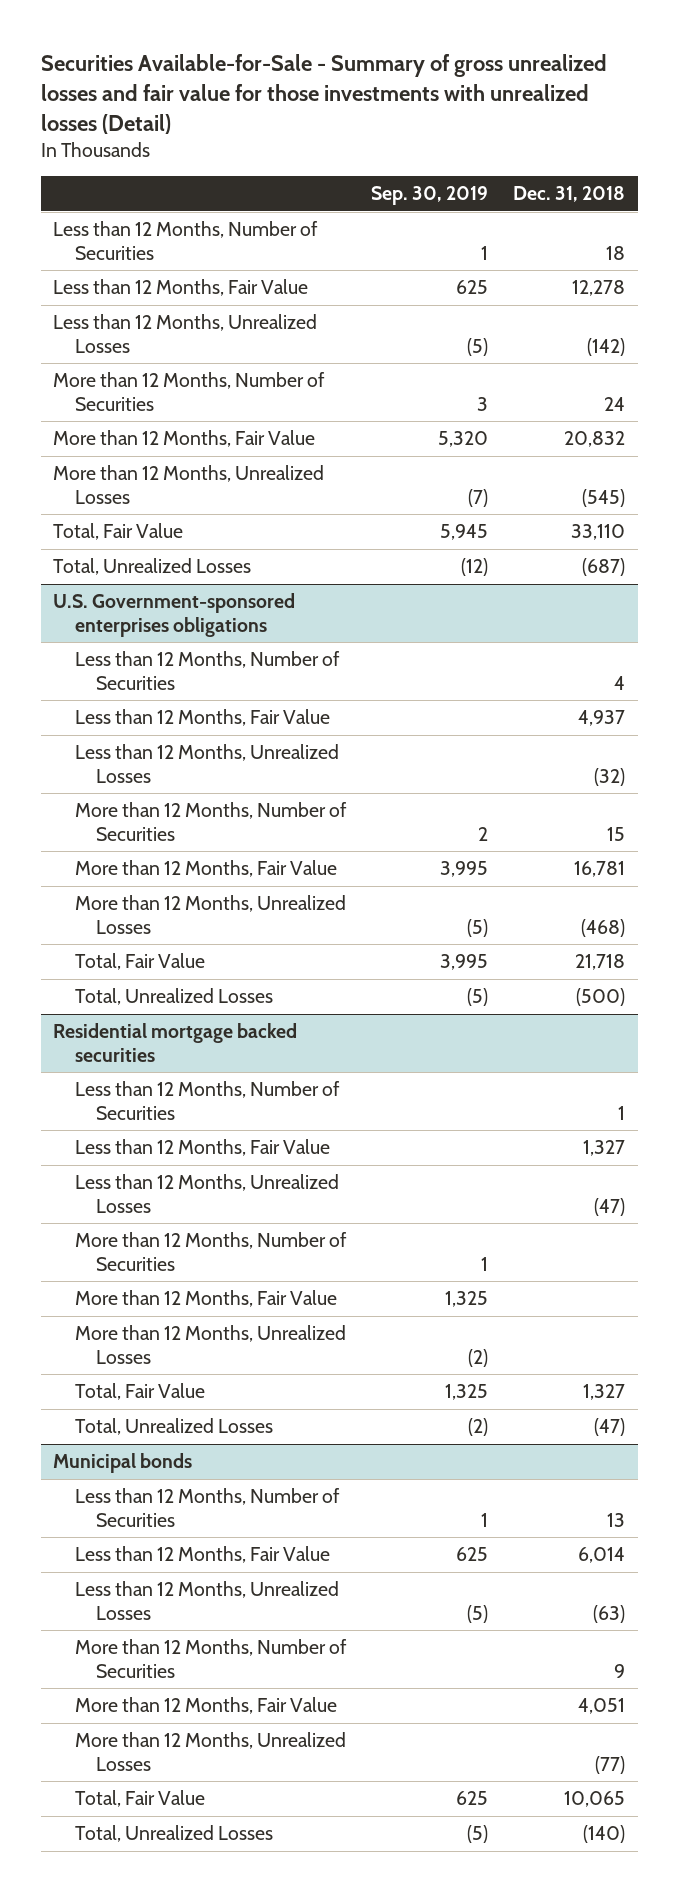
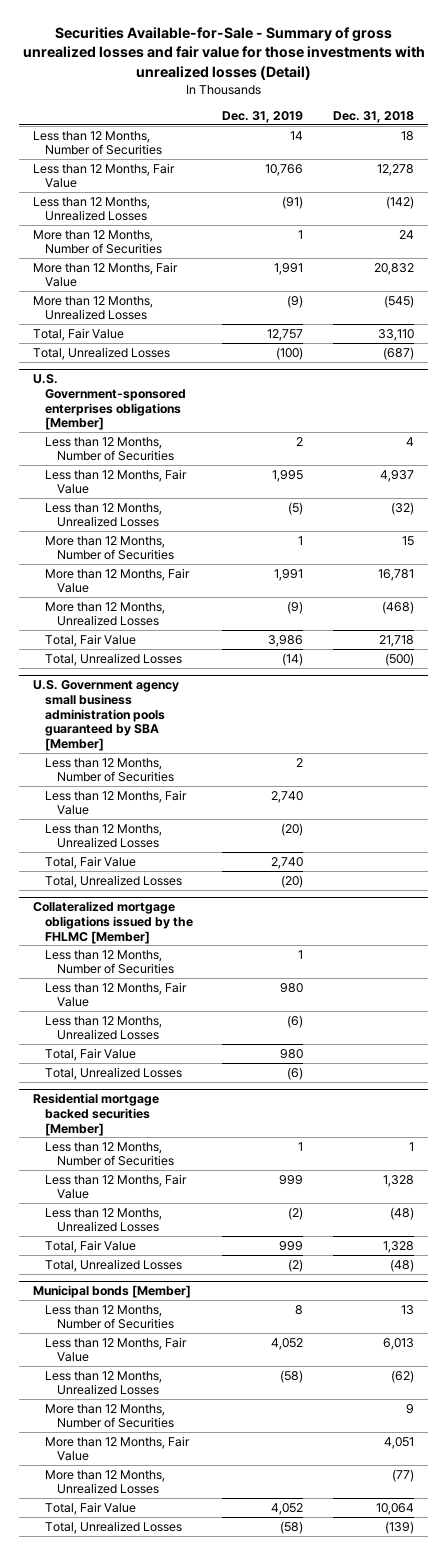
[370,185,488,205] Sep. 30, 2019 -> none
none -> [222,110,304,123] Dec. 31, 2019
[53,593,296,637] U.S. Government-sponsored enterprises obligations -> [33,374,187,431] U.S. Government-sponsored enterprises obligations [Member]
none -> [33,680,180,752] U.S. Government agency small business administration pools guaranteed by SBA [Member]
none -> [45,757,175,783] Less than 12 Months, Number of Securities
none -> [45,789,188,816] Less than 12 Months, Fair Value
none -> [45,823,163,849] Less than 12 Months, Unrealized Losses
none -> [45,855,137,869] Total, Fair Value
none -> [45,874,183,888] Total, Unrealized Losses
none -> [33,901,194,944] Collateralized mortgage obligations issued by the FHLMC [Member]
none -> [45,949,175,975] Less than 12 Months, Number of Securities
none -> [45,981,188,1008] Less than 12 Months, Fair Value
none -> [45,1015,163,1041] Less than 12 Months, Unrealized Losses
none -> [45,1047,137,1061] Total, Fair Value
none -> [45,1066,183,1080] Total, Unrealized Losses
[53,1023,298,1062] Residential mortgage backed securities -> [33,1093,160,1136] Residential mortgage backed securities [Member]
[74,1232,347,1271] More than 12 Months, Number of Securities -> none
[74,1290,337,1308] More than 12 Months, Fair Value -> none
[74,1325,346,1364] More than 12 Months, Unrealized Losses -> none
[583,1140,626,1157] 1,327 -> [382,1174,414,1187] 1,328
[594,1197,626,1216] (47) -> [389,1206,414,1220] (48)
[583,1384,626,1401] 1,327 -> [382,1240,414,1253] 1,328
[594,1418,626,1437] (47) -> [389,1258,414,1272] (48)
[53,1453,193,1474] Municipal bonds -> [33,1285,192,1299] Municipal bonds [Member]
[578,1547,626,1564] 6,014 -> [382,1337,414,1350] 6,013
[593,1604,626,1623] (63) -> [390,1369,414,1383] (62)
[564,1791,626,1808] 10,065 -> [375,1502,414,1515] 10,064
[583,1825,626,1844] (140) -> [384,1520,414,1534] (139)

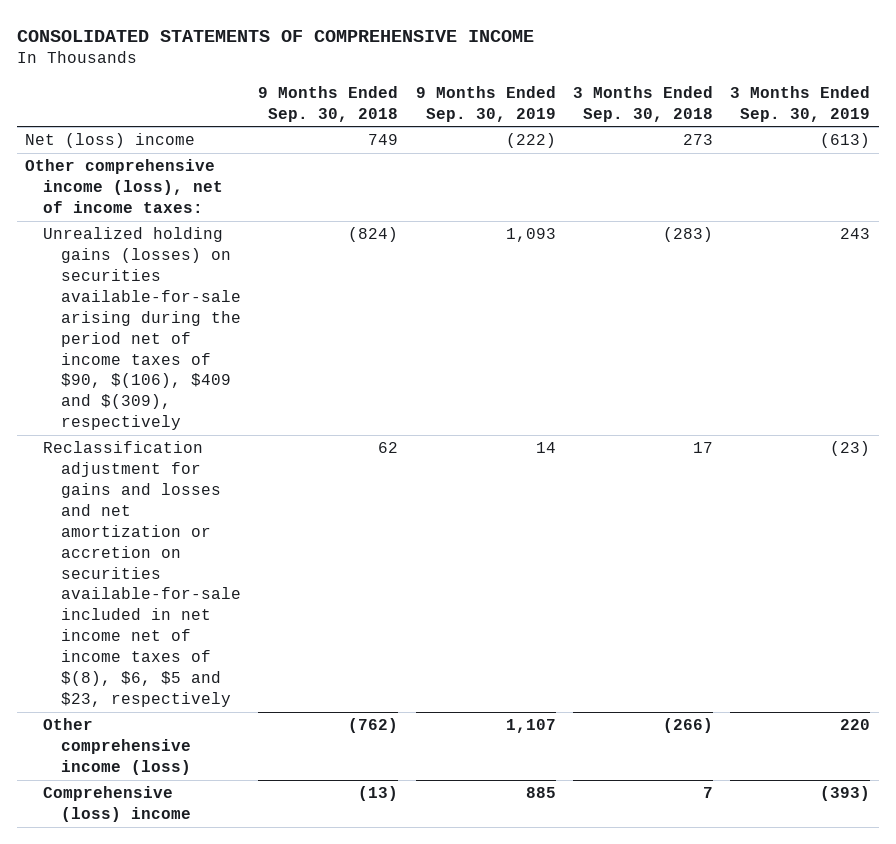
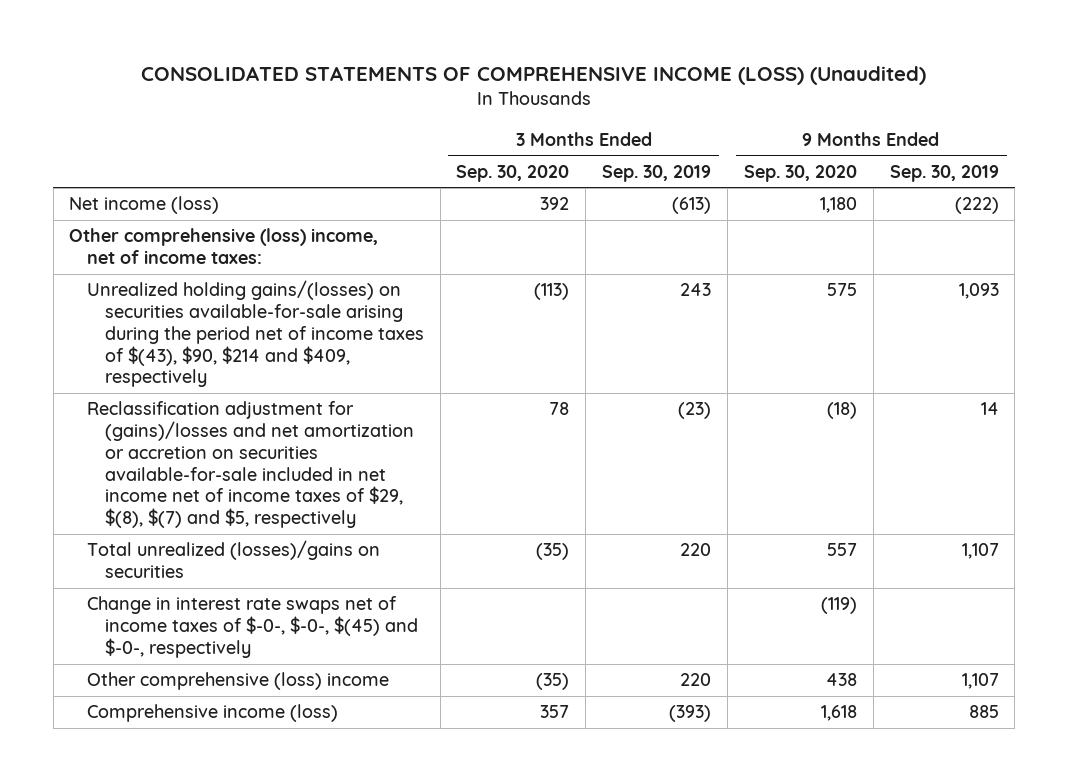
[16,29,534,42] CONSOLIDATED STATEMENTS OF COMPREHENSIVE INCOME -> [140,66,926,86] CONSOLIDATED STATEMENTS OF COMPREHENSIVE INCOME (LOSS) (Unaudited)
[258,85,399,122] 9 Months Ended Sep. 30, 2018 -> none
[573,85,714,122] 3 Months Ended Sep. 30, 2018 -> none
none -> [456,164,570,182] Sep. 30, 2020
none -> [743,164,857,182] Sep. 30, 2020
[25,133,196,149] Net (loss) income -> [69,196,220,215] Net income (loss)
[25,159,224,214] Other comprehensive income (loss), net of income taxes: -> [69,228,379,265] Other comprehensive (loss) income, net of income taxes:
[43,227,242,431] Unrealized holding gains (losses) on securities available-for-sale arising during the period net of income taxes of $90, $(106), $409 and $(309), respectively -> [87,280,424,388] Unrealized holding gains/(losses) on securities available-for-sale arising during the period net of income taxes of $(43), $90, $214 and $409, respectively
[43,441,242,707] Reclassification adjustment for gains and losses and net amortization or accretion on securities available-for-sale included in net income net of income taxes of $(8), $6, $5 and $23, respectively -> [87,401,414,529] Reclassification adjustment for (gains)/losses and net amortization or accretion on securities available-for-sale included in net income net of income taxes of $29, $(8), $(7) and $5, respectively
none -> [87,540,381,579] Total unrealized (losses)/gains on securities
none -> [87,596,418,658] Change in interest rate swaps net of income taxes of $-0-, $-0-, $(45) and $-0-, respectively
[43,718,192,776] Other comprehensive income (loss) -> [87,672,390,691] Other comprehensive (loss) income
[43,786,192,823] Comprehensive (loss) income -> [87,704,339,723] Comprehensive income (loss)

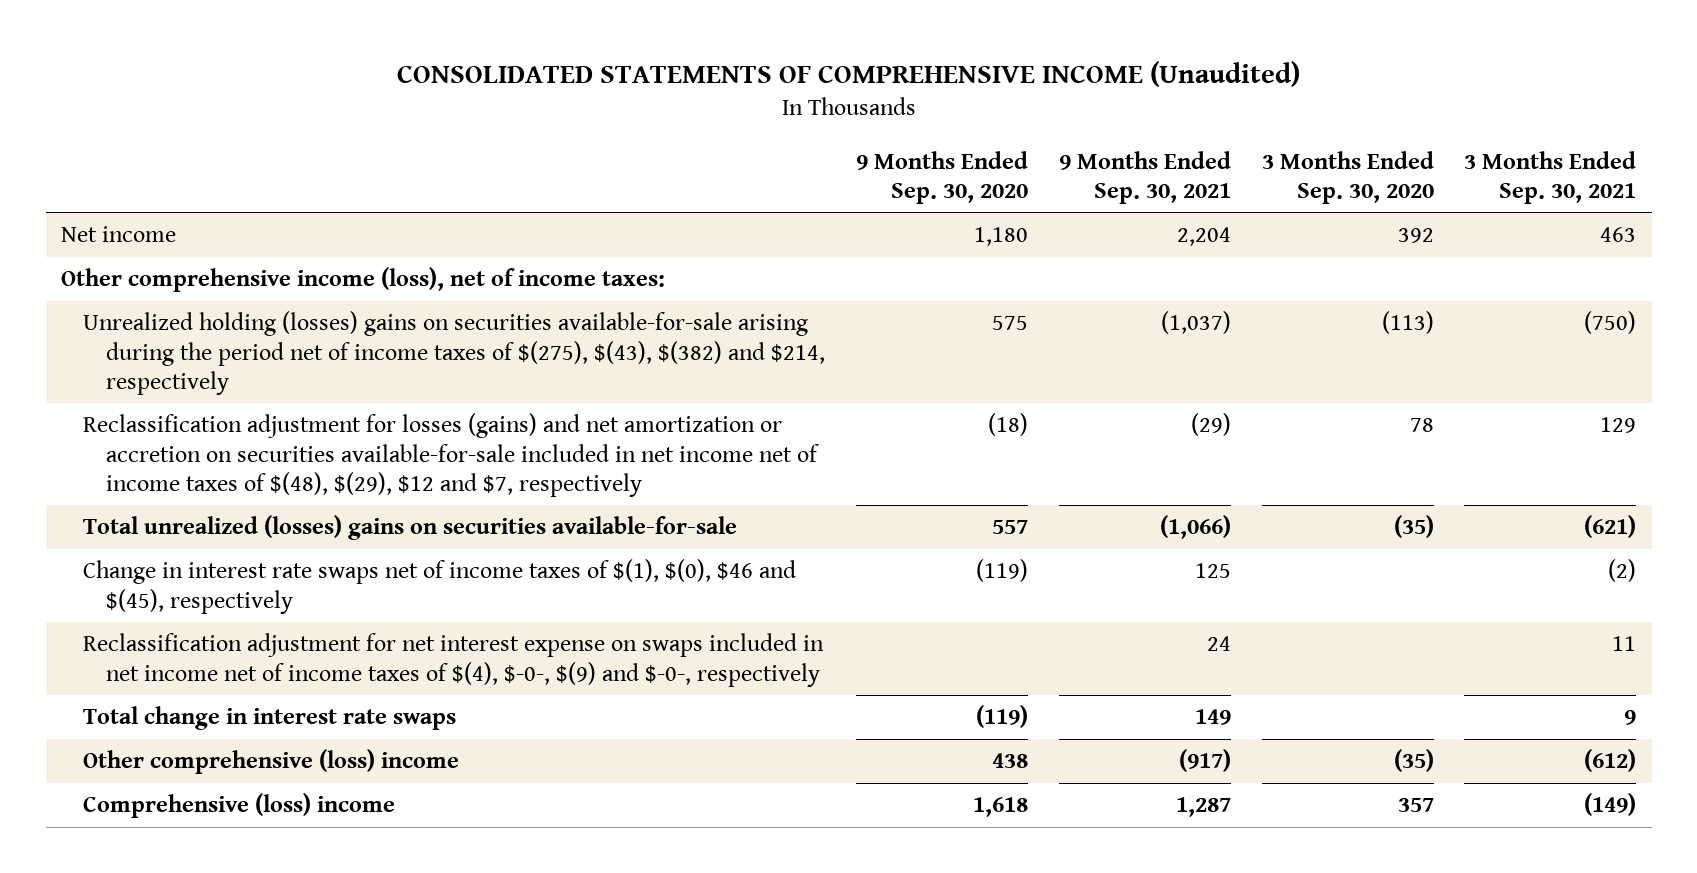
[140,66,926,86] CONSOLIDATED STATEMENTS OF COMPREHENSIVE INCOME (LOSS) (Unaudited) -> [396,60,1300,87] CONSOLIDATED STATEMENTS OF COMPREHENSIVE INCOME (Unaudited)
[602,164,712,182] Sep. 30, 2019 -> none
[889,164,999,182] Sep. 30, 2019 -> none
none -> [1058,150,1231,205] 9 Months Ended Sep. 30, 2021
none -> [1464,150,1637,205] 3 Months Ended Sep. 30, 2021
[69,196,220,215] Net income (loss) -> [61,226,177,243] Net income
[69,228,379,265] Other comprehensive (loss) income, net of income taxes: -> [61,267,666,293] Other comprehensive income (loss), net of income taxes:
[87,280,424,388] Unrealized holding gains/(losses) on securities available-for-sale arising during the period net of income taxes of $(43), $90, $214 and $409, respectively -> [83,311,825,395] Unrealized holding (losses) gains on securities available-for-sale arising during the period net of income taxes of $(275), $(43), $(382) and $214, respectively
[87,401,414,529] Reclassification adjustment for (gains)/losses and net amortization or accretion on securities available-for-sale included in net income net of income taxes of $29, $(8), $(7) and $5, respectively -> [83,413,819,497] Reclassification adjustment for losses (gains) and net amortization or accretion on securities available-for-sale included in net income net of income taxes of $(48), $(29), $12 and $7, respectively
[87,540,381,579] Total unrealized (losses)/gains on securities -> [83,515,738,541] Total unrealized (losses) gains on securities available-for-sale
[87,596,418,658] Change in interest rate swaps net of income taxes of $-0-, $-0-, $(45) and $-0-, respectively -> [83,559,797,614] Change in interest rate swaps net of income taxes of $(1), $(0), $46 and $(45), respectively
none -> [83,633,825,687] Reclassification adjustment for net interest expense on swaps included in net income net of income taxes of $(4), $-0-, $(9) and $-0-, respectively
none -> [83,706,457,731] Total change in interest rate swaps
[87,704,339,723] Comprehensive income (loss) -> [83,793,396,819] Comprehensive (loss) income

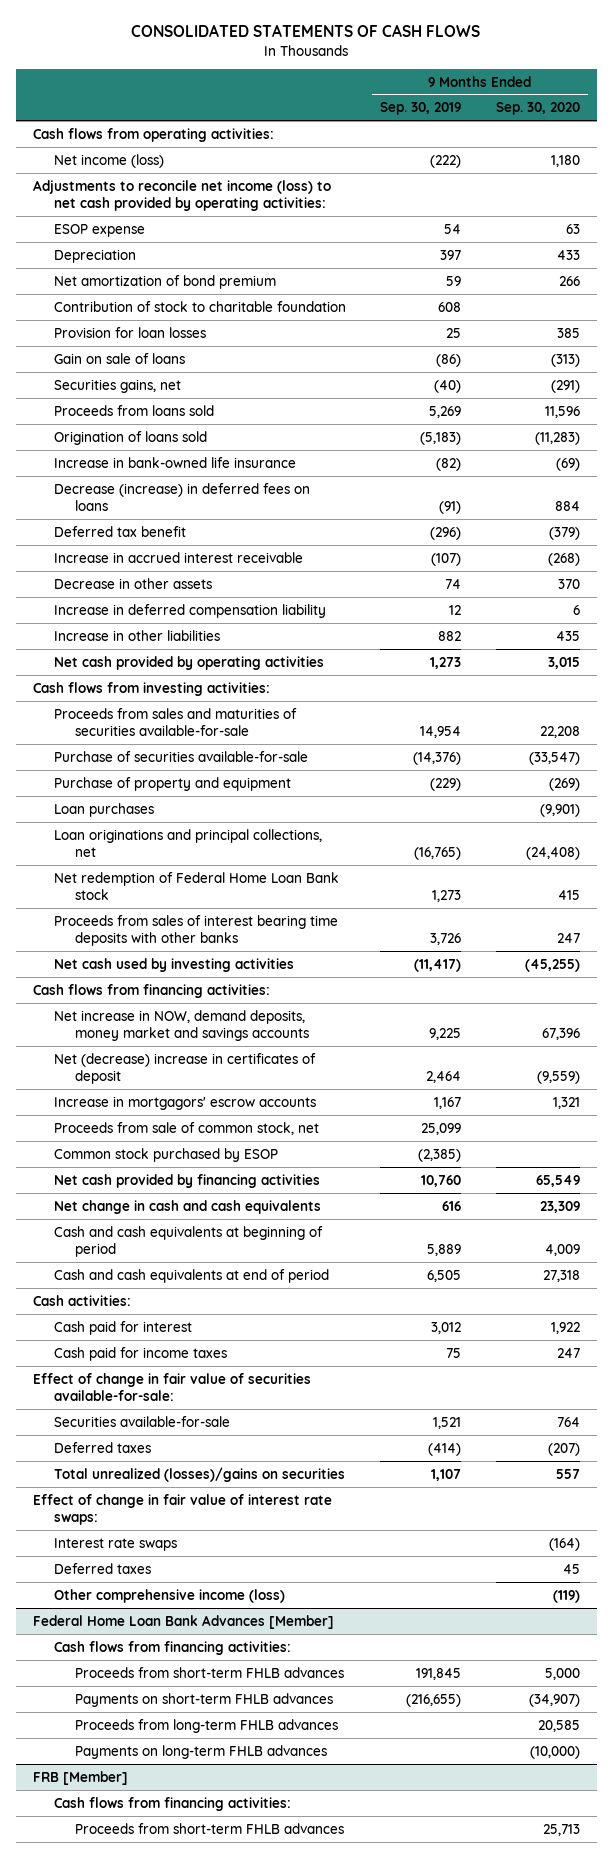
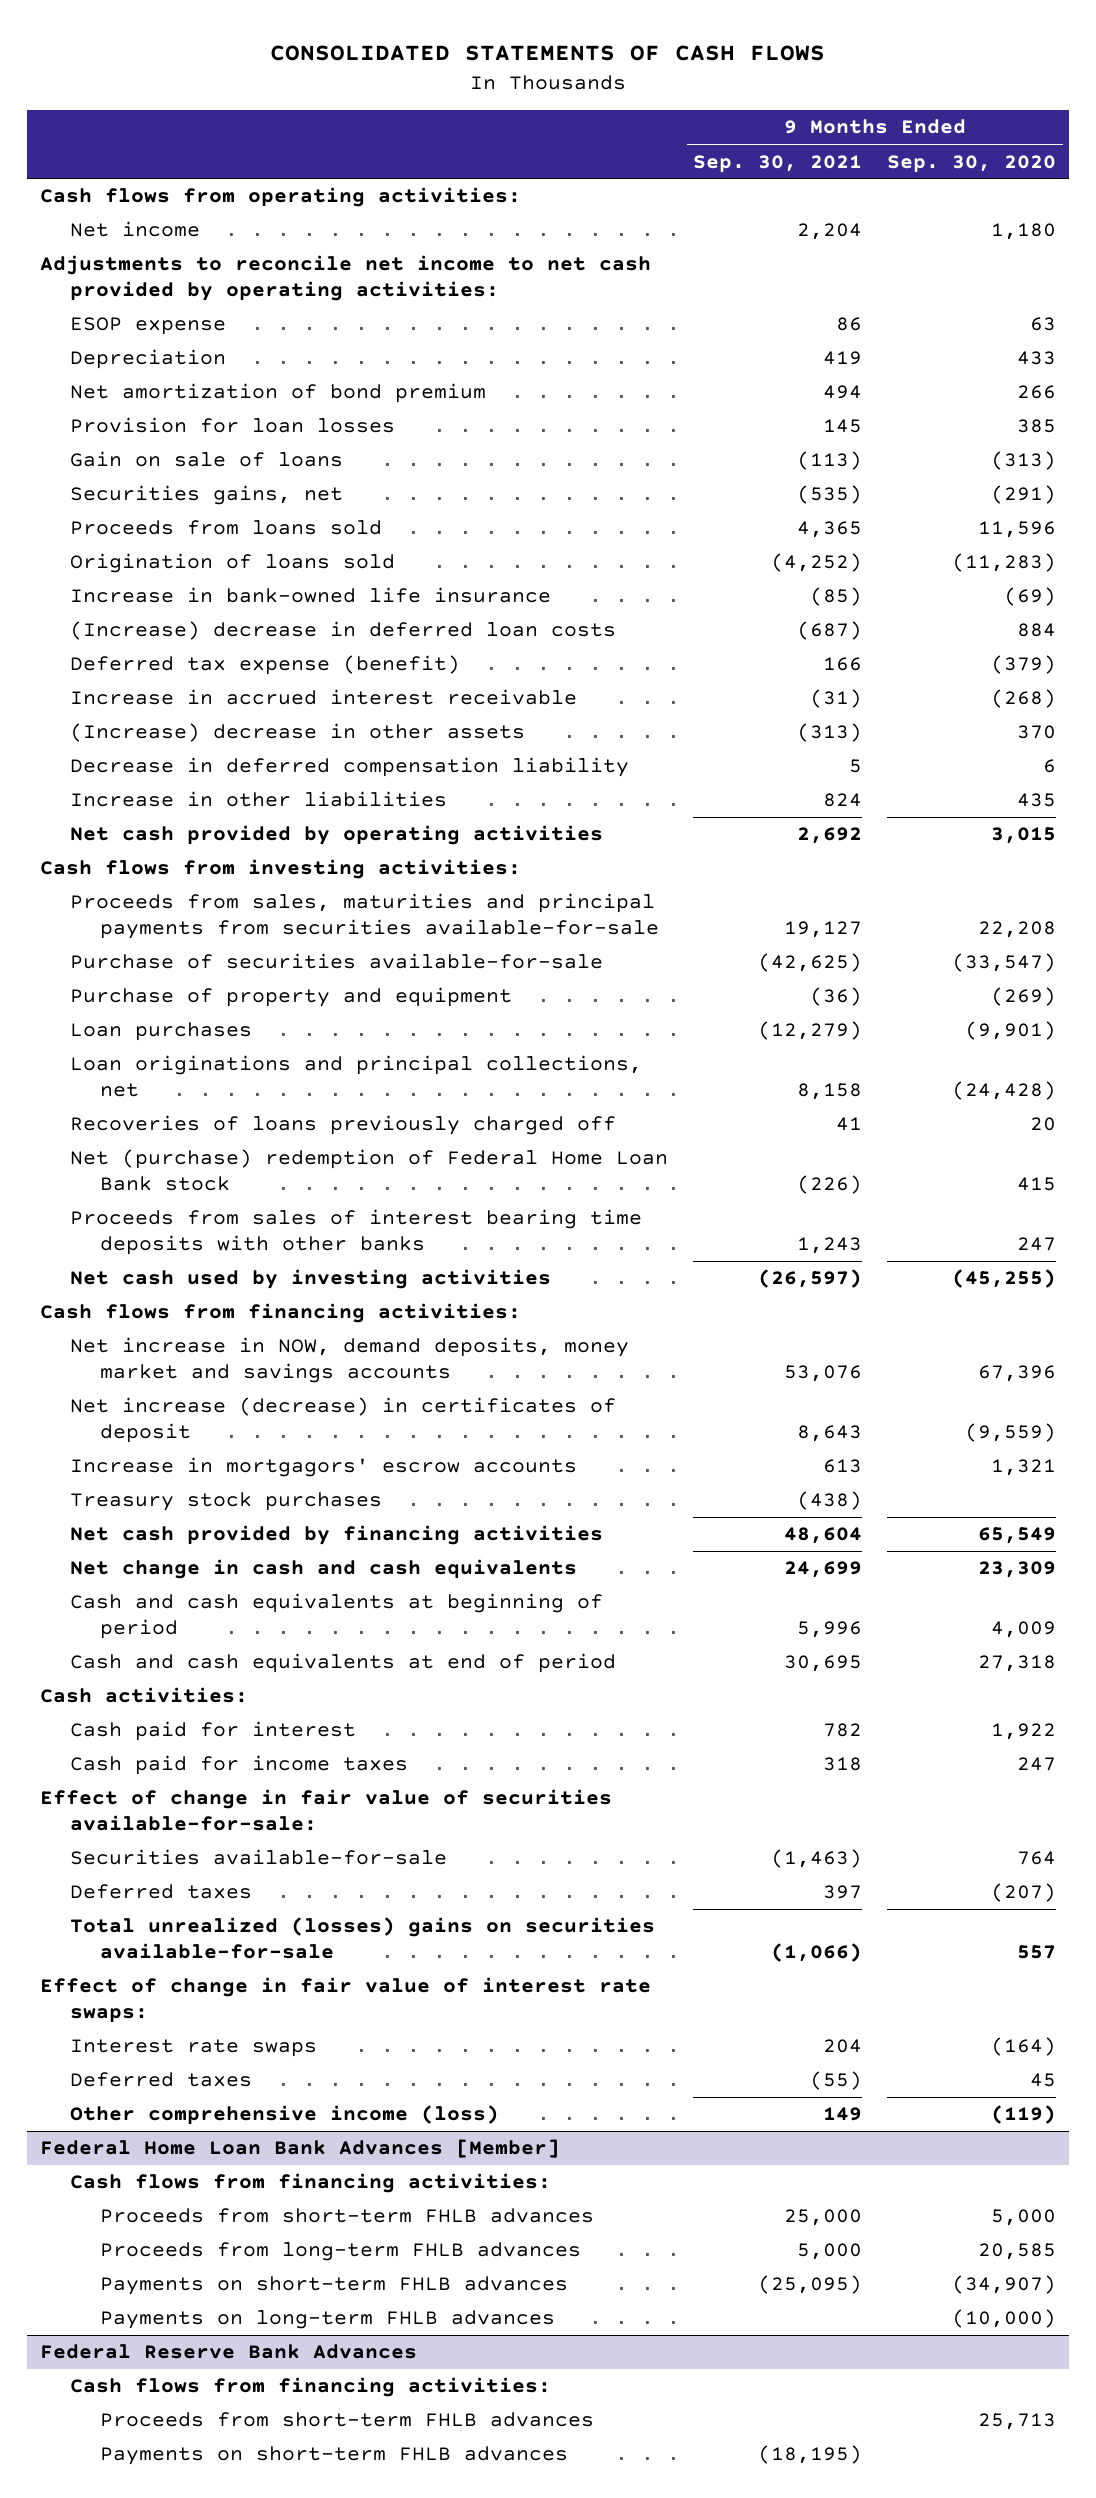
[380,102,462,116] Sep. 30, 2019 -> none
none -> [693,154,863,173] Sep. 30, 2021
[54,153,165,168] Net income (loss) -> [69,221,200,238] Net income
[33,179,332,211] Adjustments to reconcile net income (loss) to net cash provided by operating activities: -> [39,255,651,302] Adjustments to reconcile net income to net cash provided by operating activities:
[54,300,347,312] Contribution of stock to charitable foundation -> none
[54,482,311,511] Decrease (increase) in deferred fees on loans -> [69,621,616,641] (Increase) decrease in deferred loan costs
[54,525,187,537] Deferred tax benefit -> [69,655,460,676] Deferred tax expense (benefit)
[54,577,213,589] Decrease in other assets -> [69,723,525,743] (Increase) decrease in other assets
[54,603,327,618] Increase in deferred compensation liability -> [69,757,629,778] Decrease in deferred compensation liability
[54,707,298,736] Proceeds from sales and maturities of securities available-for-sale -> [69,893,659,940] Proceeds from sales, maturities and principal payments from securities available-for-sale
[525,846,580,860] (24,408) -> [952,1081,1057,1101] (24,428)
none -> [69,1115,616,1136] Recoveries of loans previously charged off
[54,871,340,900] Net redemption of Federal Home Loan Bank stock -> [69,1149,668,1192] Net (purchase) redemption of Federal Home Loan Bank stock
[54,1052,317,1084] Net (decrease) increase in certificates of deposit -> [69,1397,616,1444] Net increase (decrease) in certificates of deposit
[54,1121,320,1135] Proceeds from sale of common stock, net -> none
[54,1147,279,1162] Common stock purchased by ESOP -> none
none -> [69,1492,382,1512] Treasury stock purchases
[54,1466,346,1482] Total unrealized (losses)/gains on securities -> [69,1917,655,1960] Total unrealized (losses) gains on securities available-for-sale
[75,1692,334,1707] Payments on short-term FHLB advances -> [99,2276,568,2296] Payments on short-term FHLB advances
[33,1770,129,1785] FRB [Member] -> [39,2344,417,2360] Federal Reserve Bank Advances
none -> [99,2446,568,2466] Payments on short-term FHLB advances

